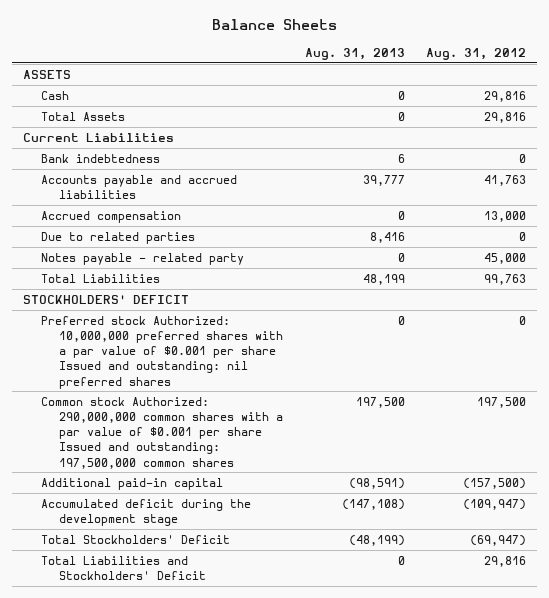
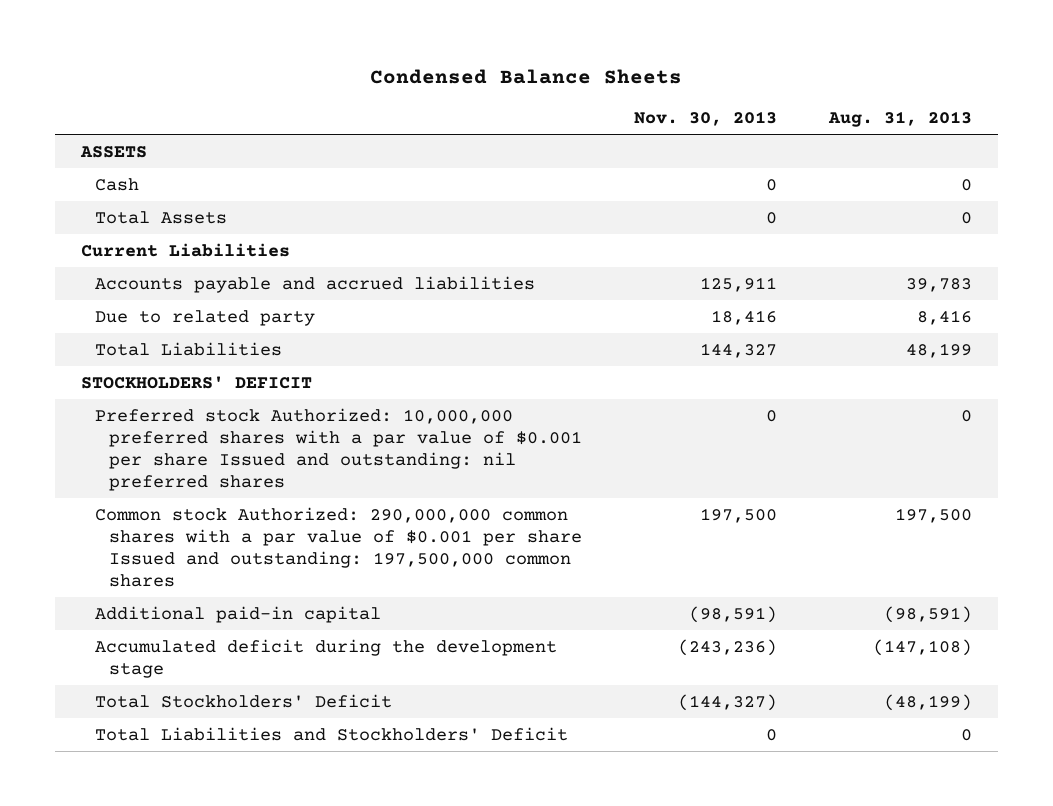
[211,19,337,31] Balance Sheets -> [370,69,683,85] Condensed Balance Sheets
[426,47,527,60] Aug. 31, 2012 -> none
none -> [633,111,777,127] Nov. 30, 2013
[41,153,161,163] Bank indebtedness -> none
[41,210,182,223] Accrued compensation -> none
[41,252,245,265] Notes payable - related party -> none
[362,174,405,186] 39,777 -> [905,277,972,292] 39,783
[41,231,196,244] Due to related parties -> [94,309,315,326] Due to related party

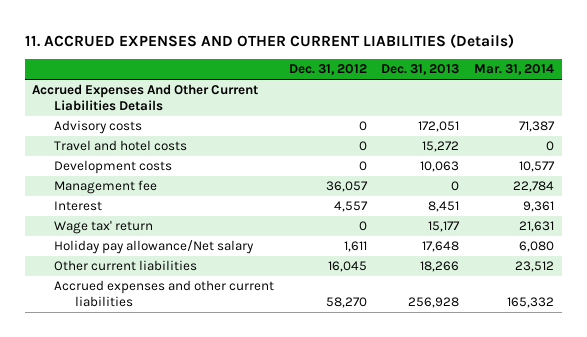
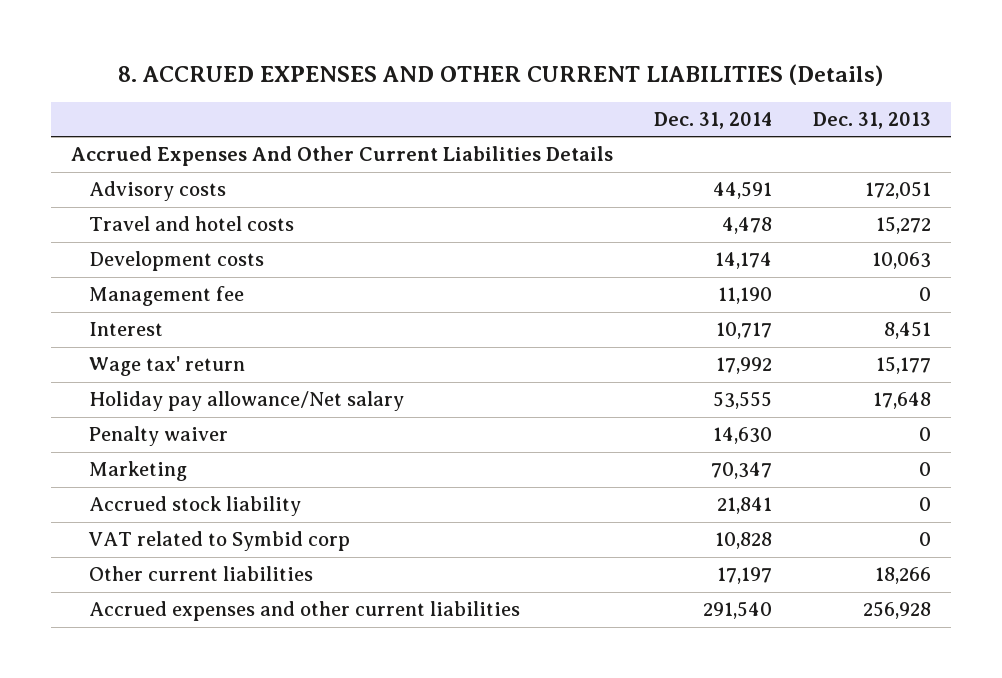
[24,33,514,48] 11. ACCRUED EXPENSES AND OTHER CURRENT LIABILITIES (Details) -> [118,63,884,86] 8. ACCRUED EXPENSES AND OTHER CURRENT LIABILITIES (Details)
[288,64,367,76] Dec. 31, 2012 -> none
[474,64,555,76] Mar. 31, 2014 -> none
none -> [654,111,773,129] Dec. 31, 2014
none -> [89,426,229,447] Penalty waiver
none -> [89,461,188,482] Marketing
none -> [89,496,302,517] Accrued stock liability
none -> [88,531,351,552] VAT related to Symbid corp

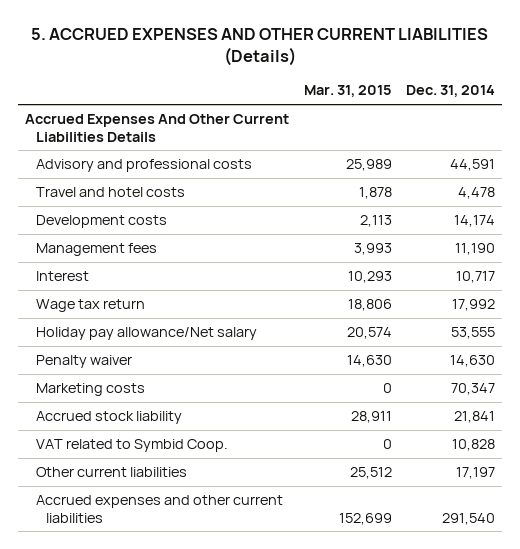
[118,63,884,86] 8. ACCRUED EXPENSES AND OTHER CURRENT LIABILITIES (Details) -> [31,28,489,67] 5. ACCRUED EXPENSES AND OTHER CURRENT LIABILITIES (Details)
[812,111,931,129] Dec. 31, 2013 -> none
none -> [303,85,392,98] Mar. 31, 2015
[89,181,227,202] Advisory costs -> [35,159,252,173] Advisory and professional costs
[89,286,245,307] Management fee -> [35,243,157,257] Management fees
[89,356,246,377] Wage tax' return -> [35,299,145,313] Wage tax return
[89,461,188,482] Marketing -> [35,383,145,397] Marketing costs
[88,531,351,552] VAT related to Symbid corp -> [35,439,228,453] VAT related to Symbid Coop.

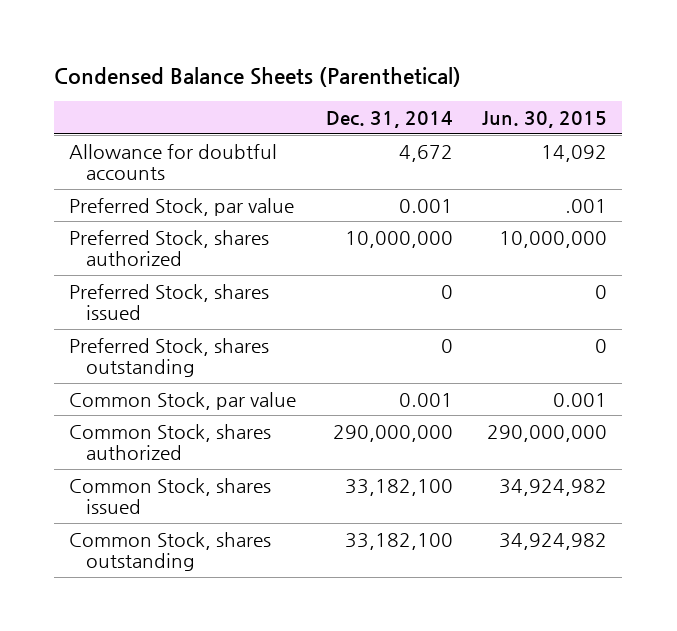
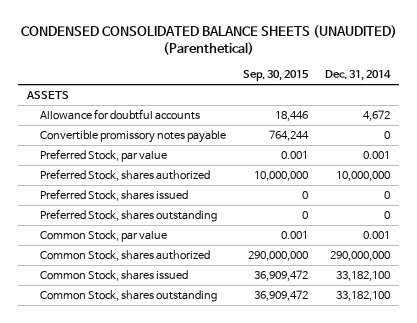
[54,66,462,87] Condensed Balance Sheets (Parenthetical) -> [20,24,397,56] CONDENSED CONSOLIDATED BALANCE SHEETS (UNAUDITED) (Parenthetical)
[482,110,608,128] Jun. 30, 2015 -> none
none -> [243,70,310,82] Sep. 30, 2015
none -> [25,91,69,100] ASSETS
none -> [39,130,226,144] Convertible promissory notes payable

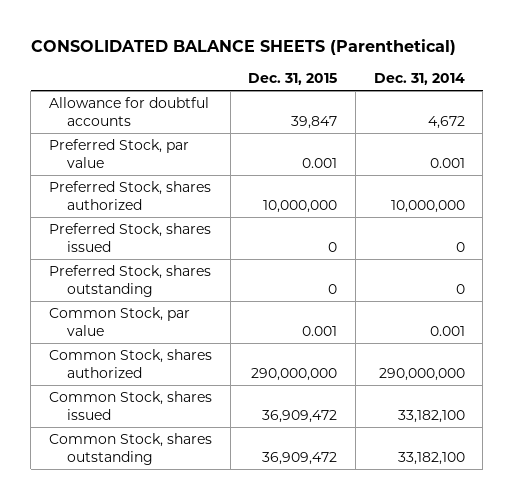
[20,24,397,56] CONDENSED CONSOLIDATED BALANCE SHEETS (UNAUDITED) (Parenthetical) -> [30,39,456,56] CONSOLIDATED BALANCE SHEETS (Parenthetical)
[243,70,310,82] Sep. 30, 2015 -> none
none -> [248,73,338,86] Dec. 31, 2015
[25,91,69,100] ASSETS -> none
[39,130,226,144] Convertible promissory notes payable -> none

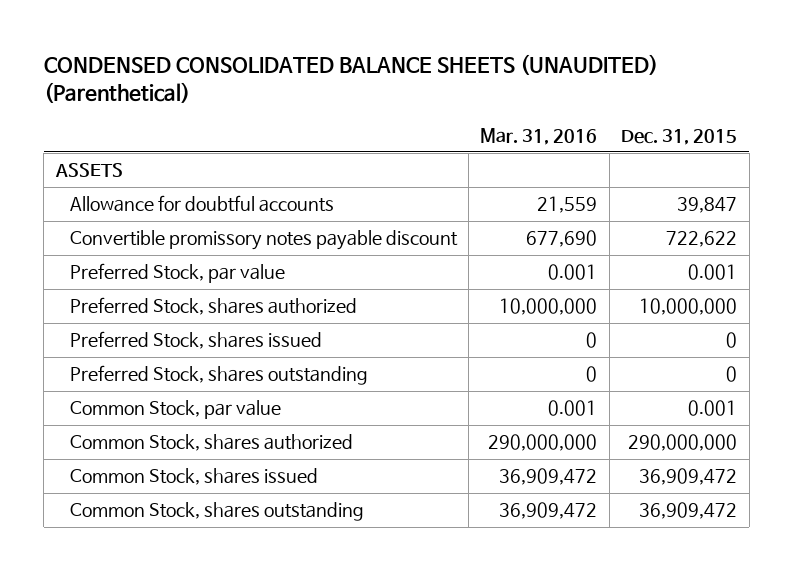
[30,39,456,56] CONSOLIDATED BALANCE SHEETS (Parenthetical) -> [43,53,658,104] CONDENSED CONSOLIDATED BALANCE SHEETS (UNAUDITED) (Parenthetical)
[373,73,465,86] Dec. 31, 2014 -> none
none -> [480,127,598,145] Mar. 31, 2016
none -> [54,163,123,178] ASSETS
none -> [69,230,458,251] Convertible promissory notes payable discount

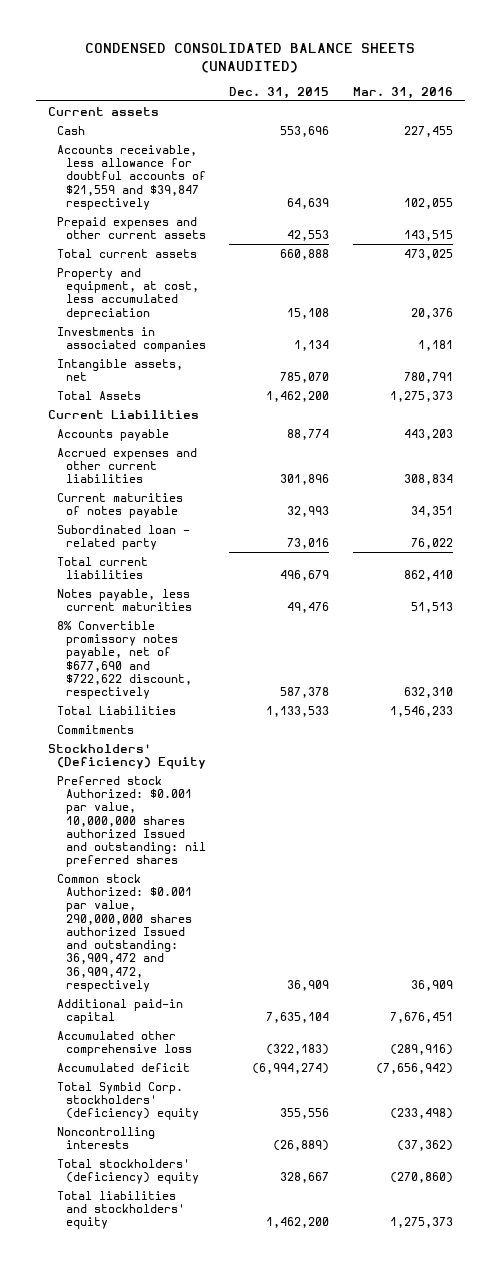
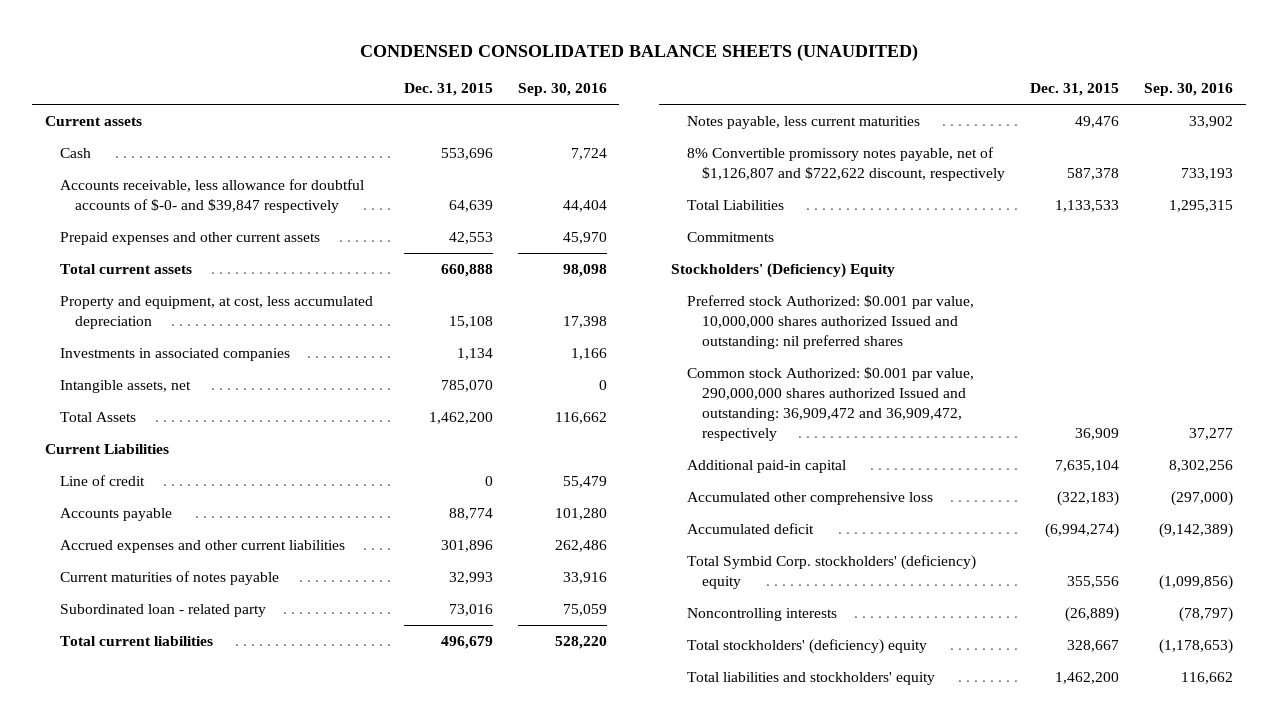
[352,86,453,99] Mar. 31, 2016 -> none
none -> [517,83,607,97] Sep. 30, 2016
[56,144,207,210] Accounts receivable, less allowance for doubtful accounts of $21,559 and $39,847 respectively -> [60,178,365,214] Accounts receivable, less allowance for doubtful accounts of $-0- and $39,847 respectively
none -> [60,474,146,486] Line of credit
[56,620,193,700] 8% Convertible promissory notes payable, net of $677,690 and $722,622 discount, respectively -> [686,146,1005,182] 8% Convertible promissory notes payable, net of $1,126,807 and $722,622 discount, respectively

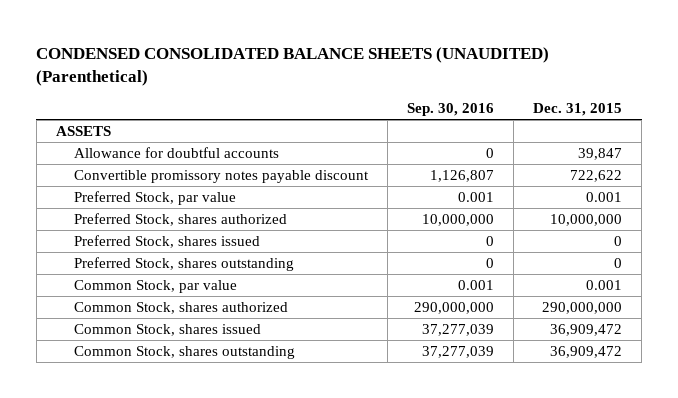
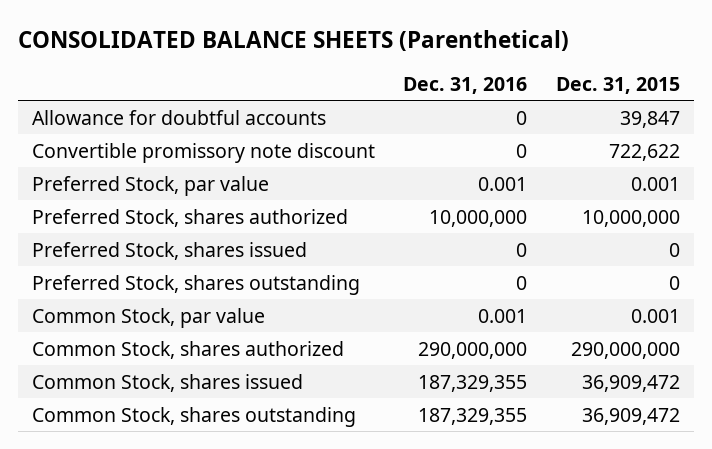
[36,47,550,87] CONDENSED CONSOLIDATED BALANCE SHEETS (UNAUDITED) (Parenthetical) -> [17,29,569,51] CONSOLIDATED BALANCE SHEETS (Parenthetical)
[407,102,495,116] Sep. 30, 2016 -> none
none -> [403,76,528,94] Dec. 31, 2016
[55,126,111,137] ASSETS -> none
[74,170,370,184] Convertible promissory notes payable discount -> [31,142,375,163] Convertible promissory note discount

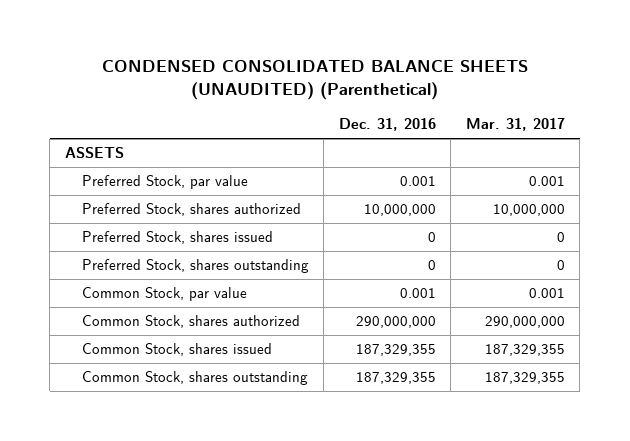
[17,29,569,51] CONSOLIDATED BALANCE SHEETS (Parenthetical) -> [101,60,528,101] CONDENSED CONSOLIDATED BALANCE SHEETS (UNAUDITED) (Parenthetical)
[555,76,680,94] Dec. 31, 2015 -> none
none -> [465,118,565,132] Mar. 31, 2017
[31,109,326,125] Allowance for doubtful accounts -> none
[31,142,375,163] Convertible promissory note discount -> none
none -> [64,147,124,159] ASSETS

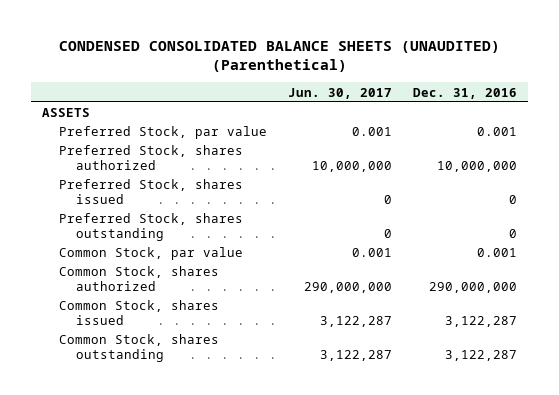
[465,118,565,132] Mar. 31, 2017 -> none
none -> [288,87,393,99] Jun. 30, 2017
[355,344,436,357] 187,329,355 -> [445,315,518,327] 3,122,287
[355,372,436,385] 187,329,355 -> [445,349,518,361] 3,122,287

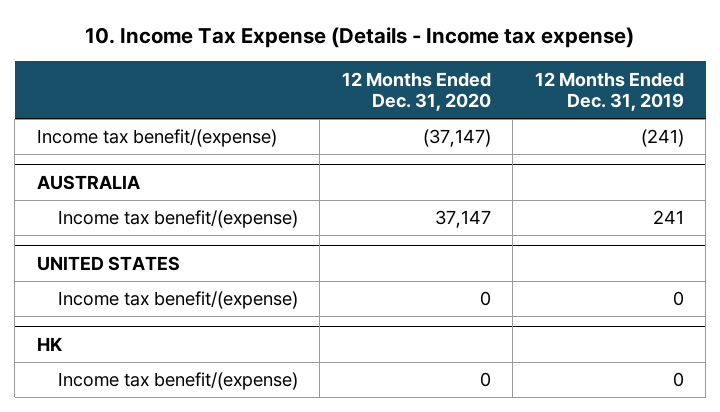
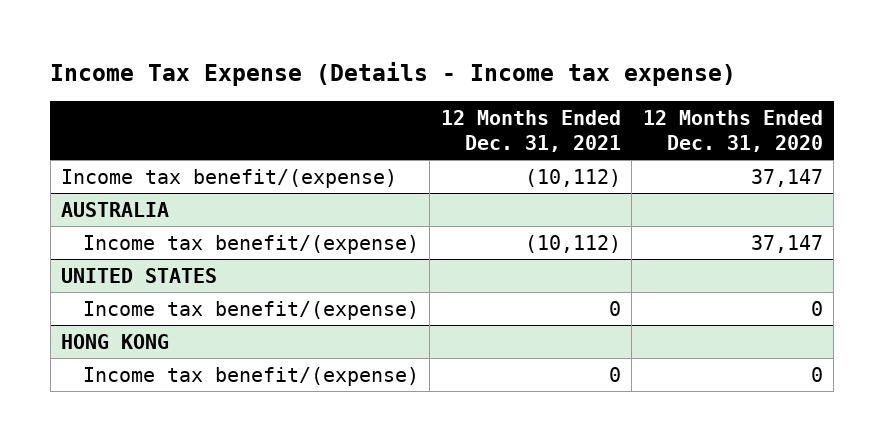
[85,27,635,49] 10. Income Tax Expense (Details - Income tax expense) -> [50,62,737,87] Income Tax Expense (Details - Income tax expense)
[534,71,684,111] 12 Months Ended Dec. 31, 2019 -> none
none -> [440,109,621,153] 12 Months Ended Dec. 31, 2021
[422,129,491,148] (37,147) -> [750,168,823,187] 37,147
[36,336,63,351] HK -> [61,333,170,349] HONG KONG

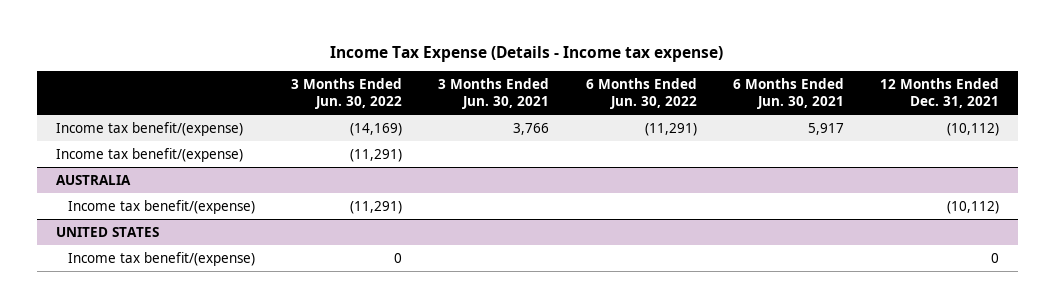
[642,109,823,153] 12 Months Ended Dec. 31, 2020 -> none
none -> [290,78,402,110] 3 Months Ended Jun. 30, 2022
none -> [438,78,550,110] 3 Months Ended Jun. 30, 2021
none -> [585,78,697,110] 6 Months Ended Jun. 30, 2022
none -> [733,78,845,110] 6 Months Ended Jun. 30, 2021
none -> [55,147,243,162] Income tax benefit/(expense)
[61,333,170,349] HONG KONG -> none
[82,366,419,386] Income tax benefit/(expense) -> none

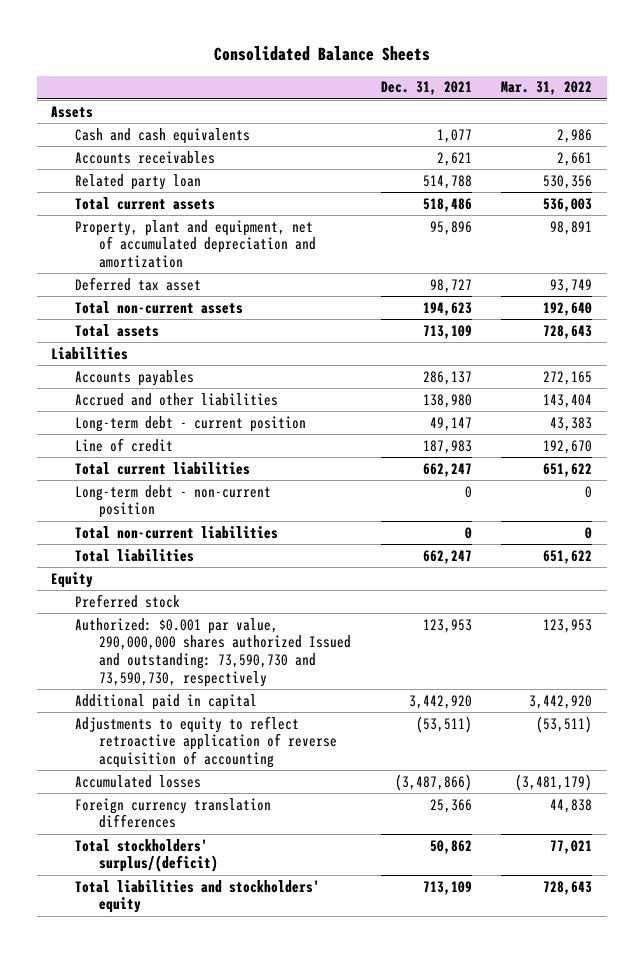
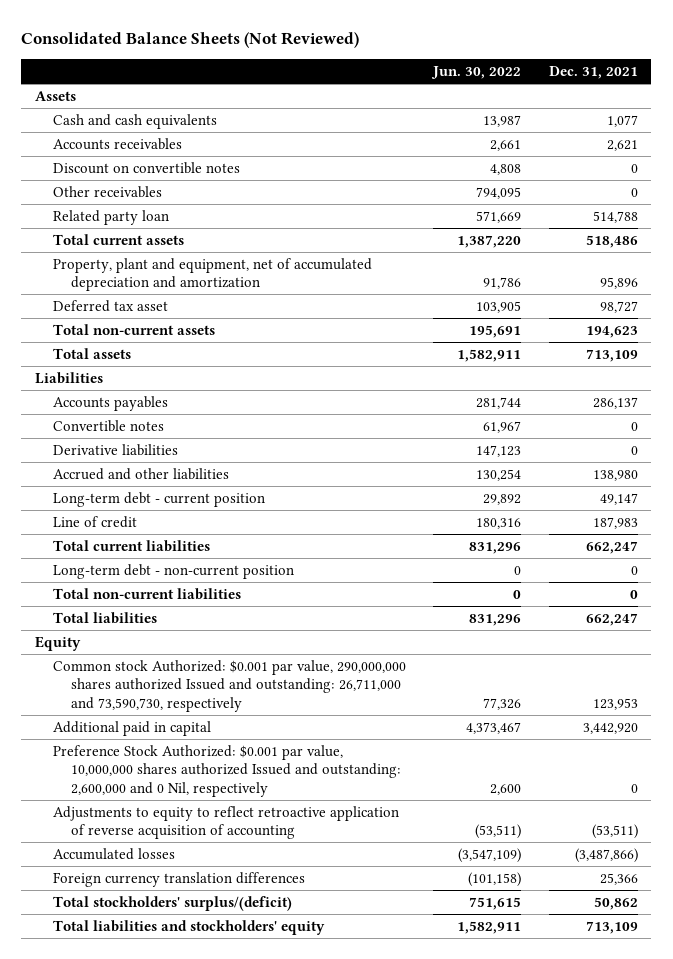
[213,46,430,62] Consolidated Balance Sheets -> [21,32,360,49] Consolidated Balance Sheets (Not Reviewed)
[501,81,593,96] Mar. 31, 2022 -> none
none -> [431,65,522,79] Jun. 30, 2022
none -> [52,161,240,174] Discount on convertible notes
none -> [52,185,162,198] Other receivables
none -> [52,419,164,432] Convertible notes
none -> [52,443,178,456] Derivative liabilities
[75,593,181,608] Preferred stock -> none
[75,617,352,687] Authorized: $0.001 par value, 290,000,000 shares authorized Issued and outstanding: 73,590,730 and 73,590,730, respectively -> [52,659,406,712] Common stock Authorized: $0.001 par value, 290,000,000 shares authorized Issued and outstanding: 26,711,000 and 73,590,730, respectively
none -> [52,744,401,797] Preference Stock Authorized: $0.001 par value, 10,000,000 shares authorized Issued and outstanding: 2,600,000 and 0 Nil, respectively

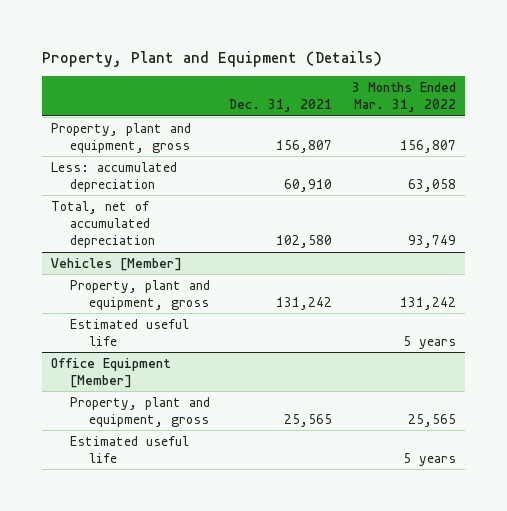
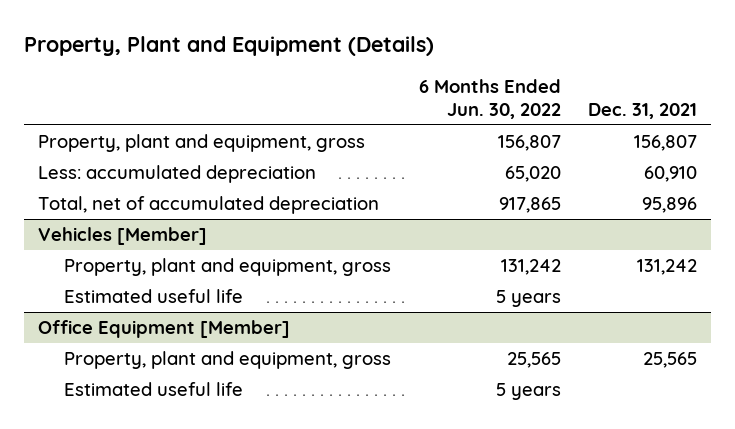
[351,81,456,113] 3 Months Ended Mar. 31, 2022 -> none
none -> [418,79,561,119] 6 Months Ended Jun. 30, 2022
[276,235,333,249] 102,580 -> [642,197,698,214] 95,896

